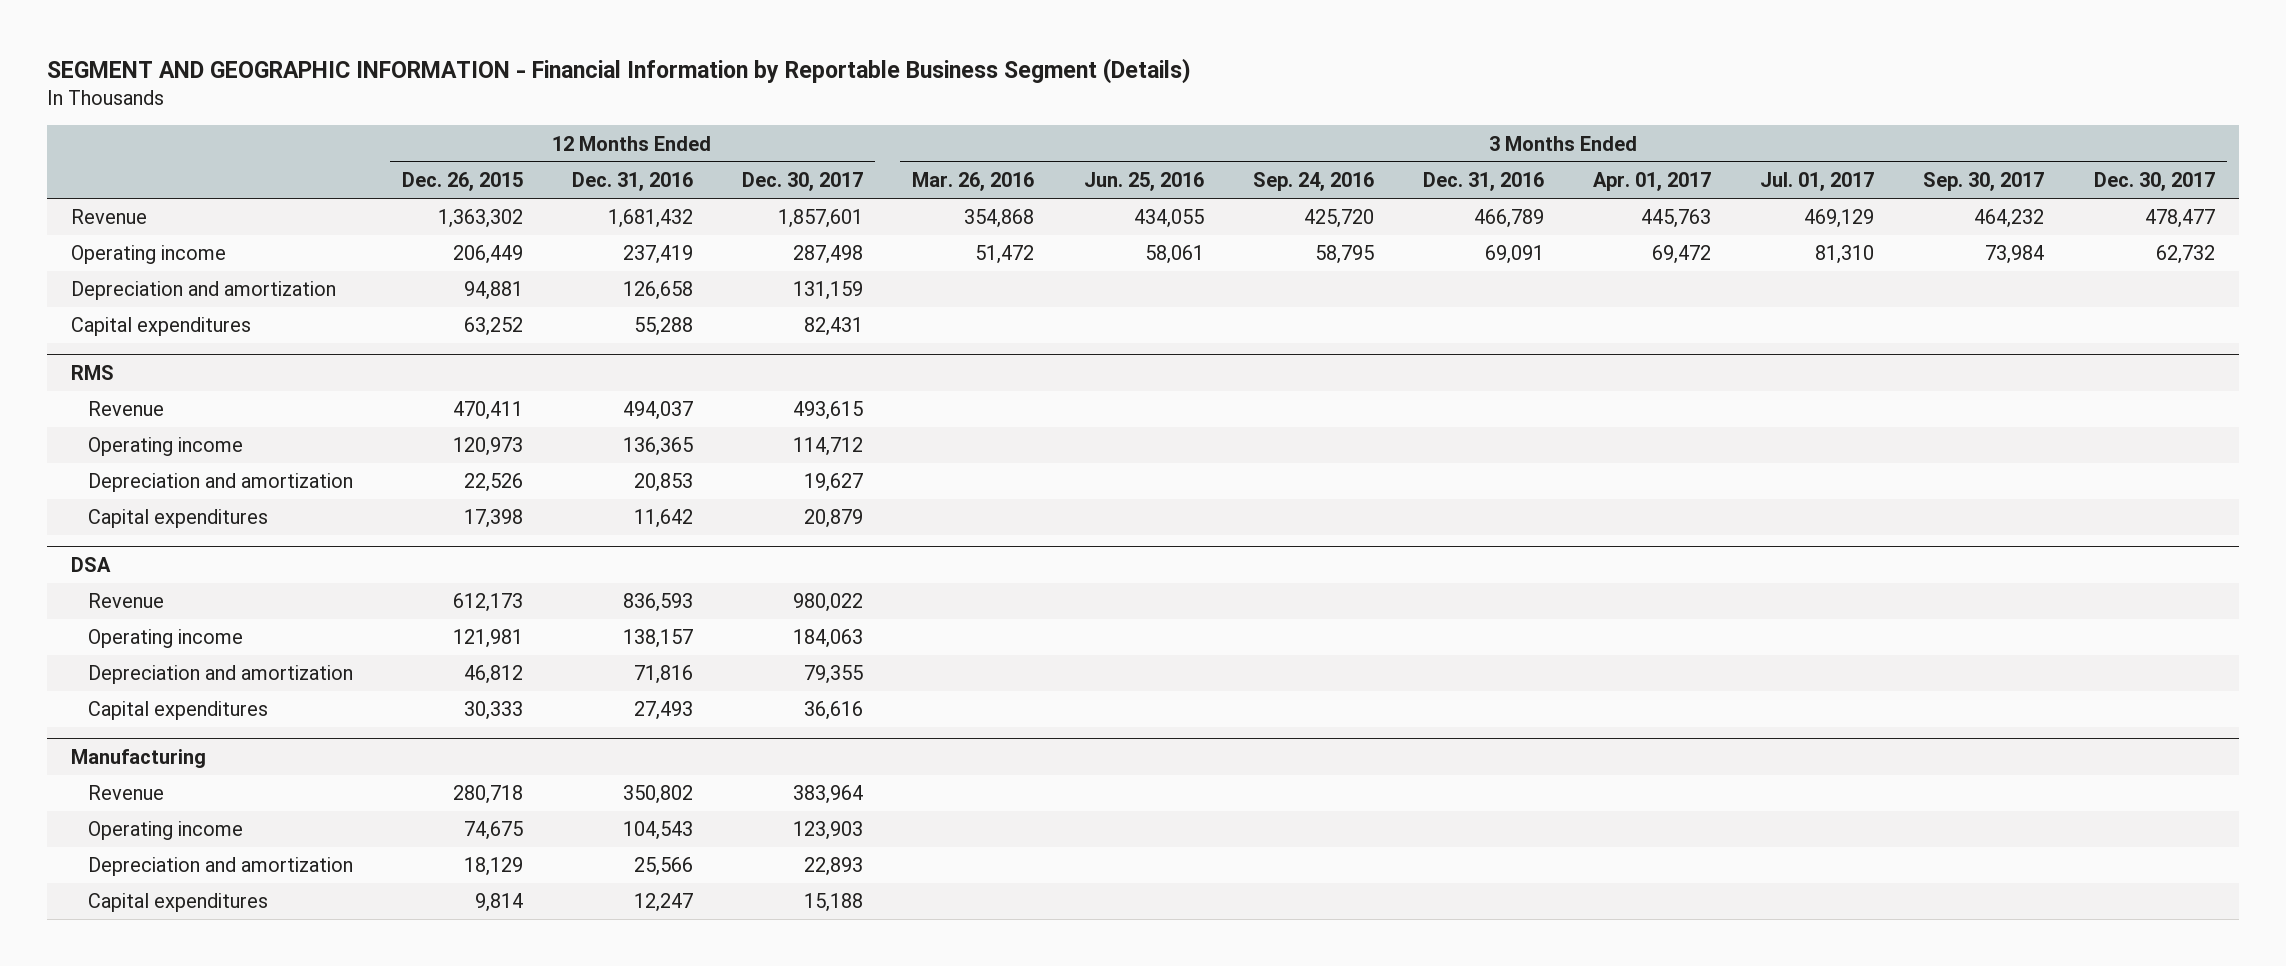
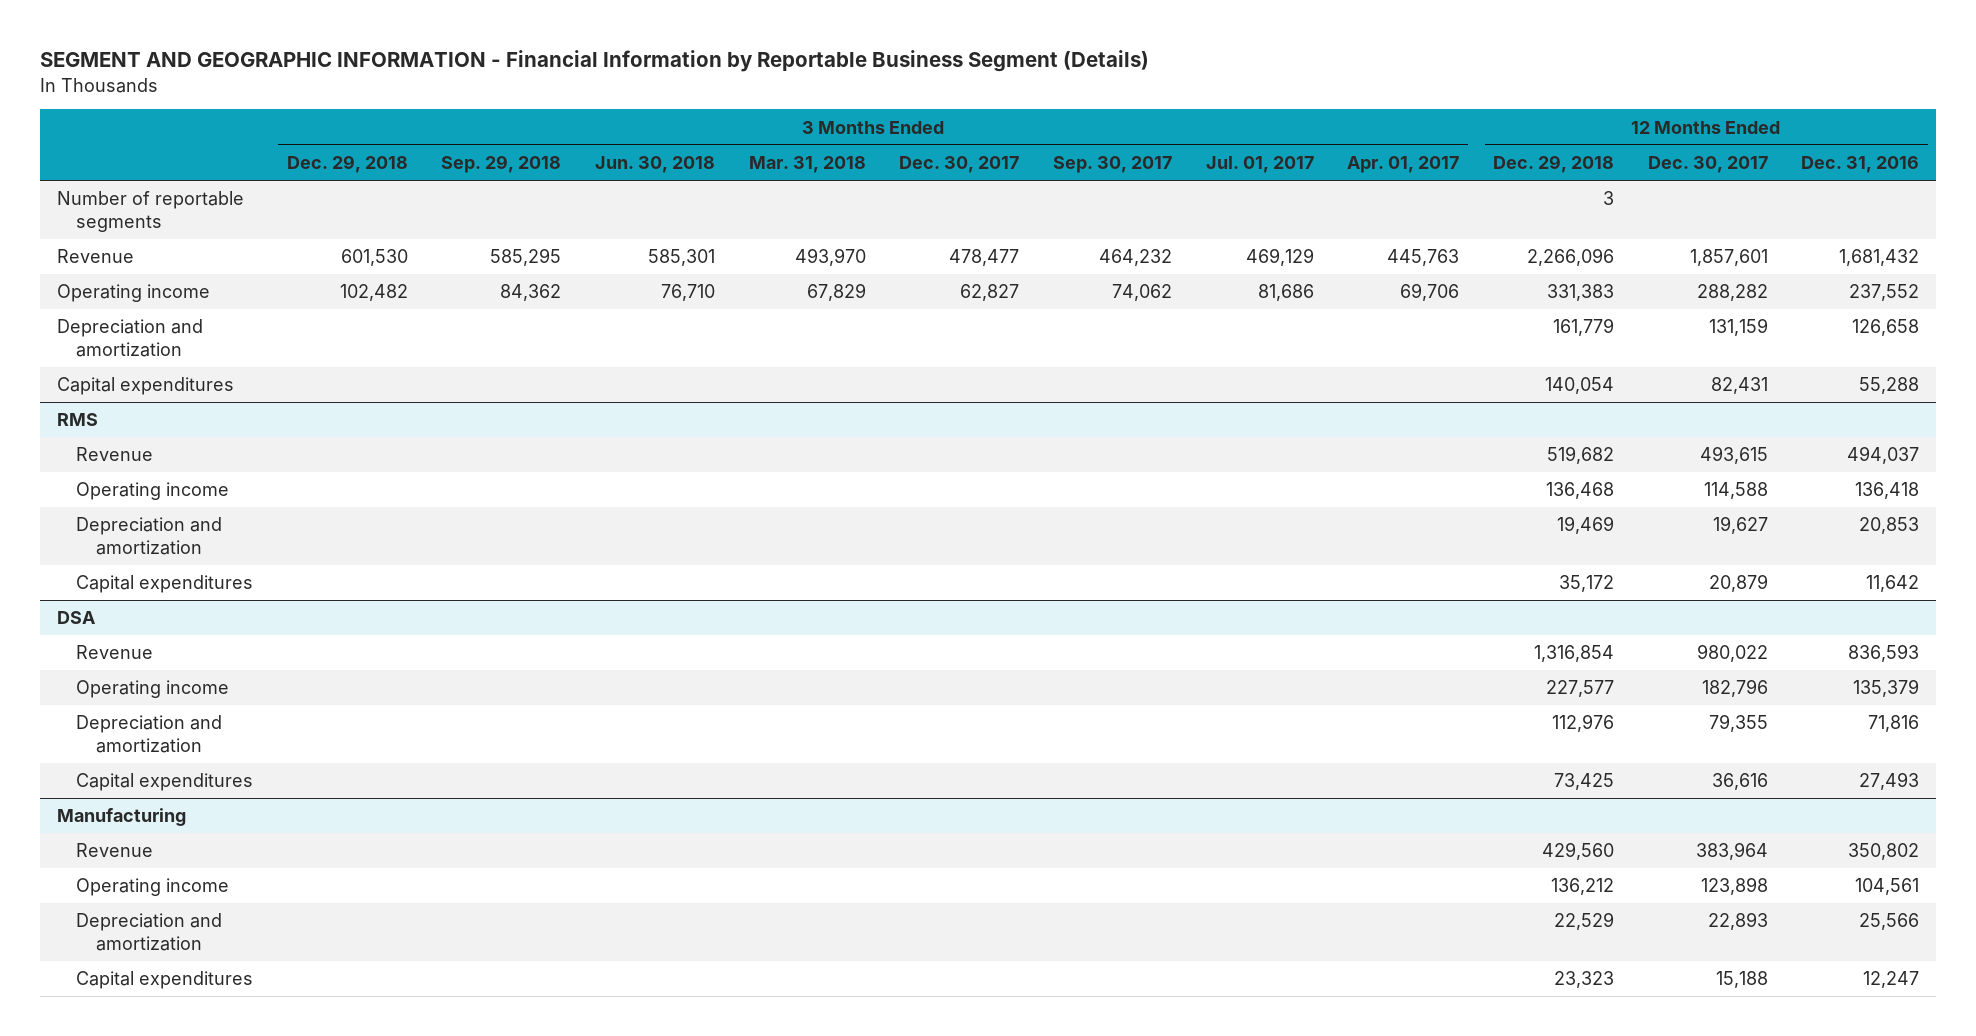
[401,172,523,192] Dec. 26, 2015 -> none
[912,172,1035,192] Mar. 26, 2016 -> none
[1083,172,1204,192] Jun. 25, 2016 -> none
[1252,172,1374,192] Sep. 24, 2016 -> none
[1422,172,1544,192] Dec. 31, 2016 -> none
none -> [286,155,408,174] Dec. 29, 2018
none -> [441,155,562,174] Sep. 29, 2018
none -> [595,156,716,174] Jun. 30, 2018
none -> [748,156,866,174] Mar. 31, 2018
none -> [1493,155,1615,174] Dec. 29, 2018
none -> [56,191,244,232] Number of reportable segments
[622,245,693,265] 237,419 -> [1849,284,1920,302] 237,552
[793,245,864,265] 287,498 -> [1696,284,1768,302] 288,282
[1652,245,1712,265] 69,472 -> [1400,283,1460,302] 69,706
[1815,245,1875,265] 81,310 -> [1257,284,1314,302] 81,686
[1985,245,2045,265] 73,984 -> [1112,284,1173,302] 74,062
[2155,245,2215,265] 62,732 -> [960,284,1020,302] 62,827
[622,437,693,457] 136,365 -> [1855,482,1920,500] 136,418
[793,437,864,457] 114,712 -> [1703,482,1768,500] 114,588
[622,629,693,649] 138,157 -> [1853,679,1920,698] 135,379
[793,629,864,649] 184,063 -> [1701,679,1768,698] 182,796
[622,821,693,841] 104,543 -> [1855,878,1920,896] 104,561
[793,821,864,841] 123,903 -> [1700,877,1768,896] 123,898

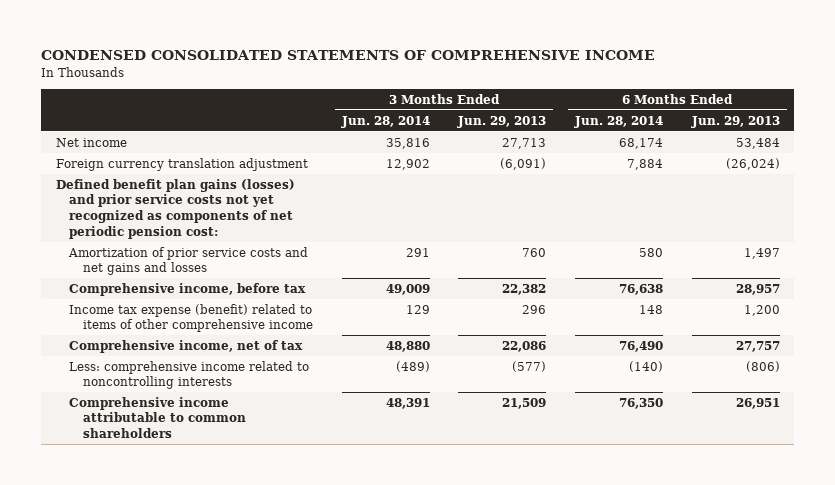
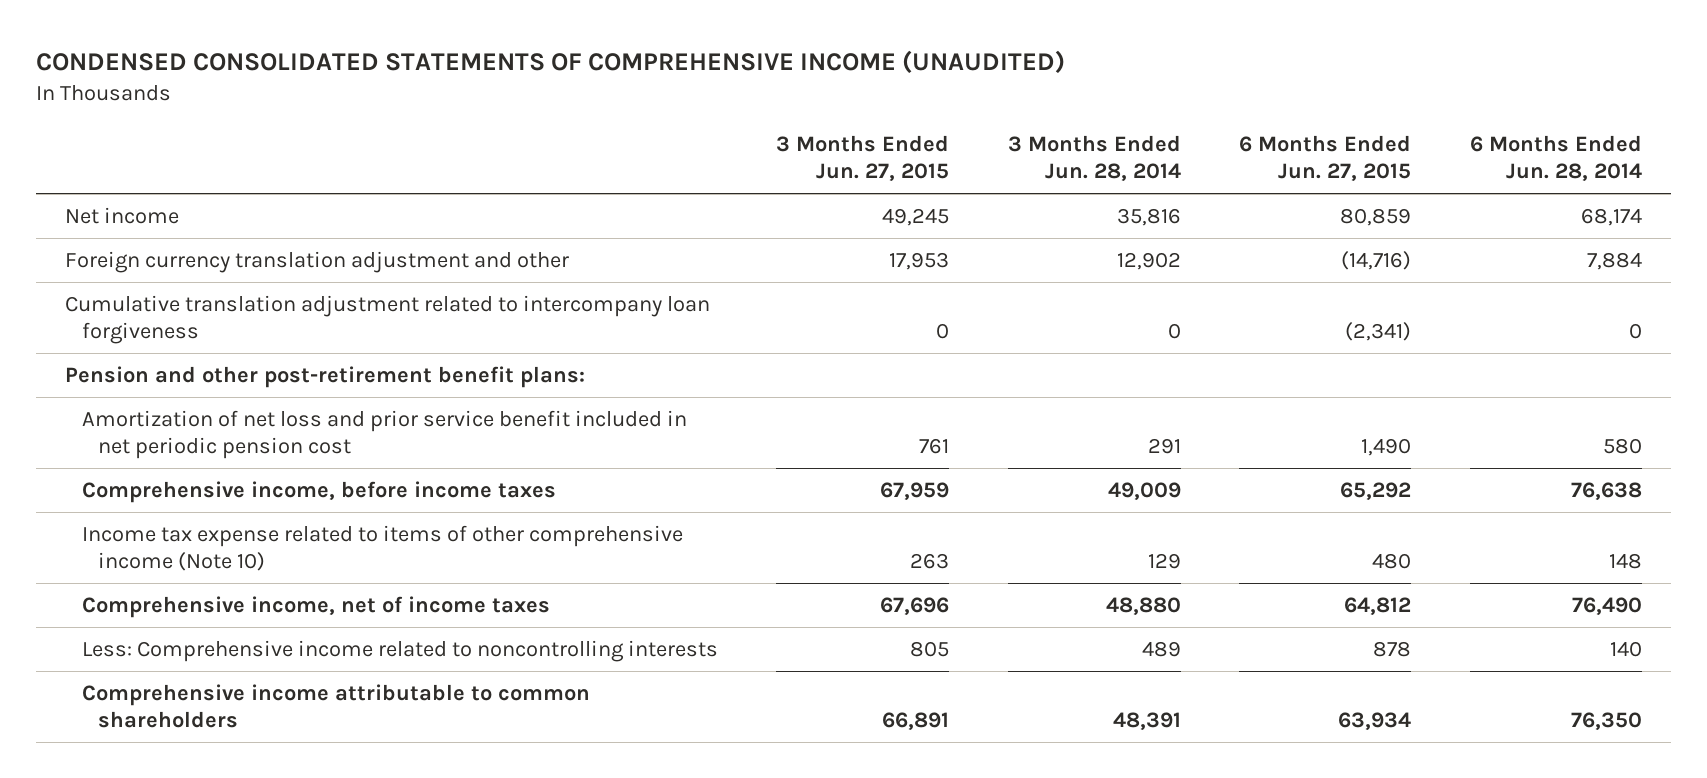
[41,50,656,61] CONDENSED CONSOLIDATED STATEMENTS OF COMPREHENSIVE INCOME -> [35,50,1065,75] CONDENSED CONSOLIDATED STATEMENTS OF COMPREHENSIVE INCOME (UNAUDITED)
[457,115,547,128] Jun. 29, 2013 -> none
[690,115,780,128] Jun. 29, 2013 -> none
none -> [776,135,950,182] 3 Months Ended Jun. 27, 2015
none -> [1239,135,1412,182] 6 Months Ended Jun. 27, 2015
[55,157,308,171] Foreign currency translation adjustment -> [64,251,569,274] Foreign currency translation adjustment and other
none -> [64,295,710,344] Cumulative translation adjustment related to intercompany loan forgiveness
[55,178,295,239] Defined benefit plan gains (losses) and prior service costs not yet recognized as components of net periodic pension cost: -> [64,366,585,389] Pension and other post-retirement benefit plans:
[68,246,309,276] Amortization of prior service costs and net gains and losses -> [81,410,687,459] Amortization of net loss and prior service benefit included in net periodic pension cost
[69,282,307,296] Comprehensive income, before tax -> [81,481,556,504] Comprehensive income, before income taxes
[69,303,314,333] Income tax expense (benefit) related to items of other comprehensive income -> [81,525,683,571] Income tax expense related to items of other comprehensive income (Note 10)
[69,339,304,353] Comprehensive income, net of tax -> [81,596,550,619] Comprehensive income, net of income taxes
[69,360,310,390] Less: comprehensive income related to noncontrolling interests -> [81,640,718,663] Less: Comprehensive income related to noncontrolling interests
[395,360,430,372] (489) -> [1141,641,1181,658] 489
[628,360,663,372] (140) -> [1609,641,1642,658] 140

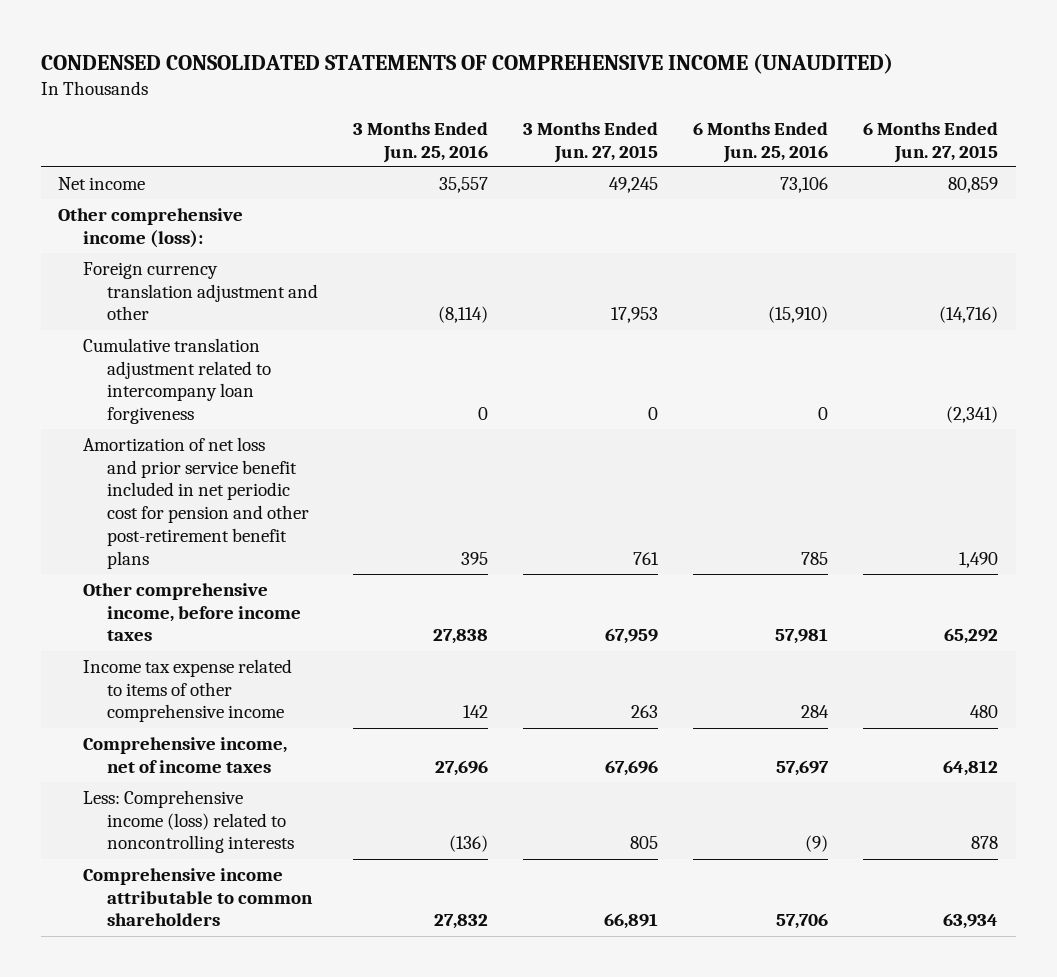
[1007,135,1181,182] 3 Months Ended Jun. 28, 2014 -> none
[1469,135,1642,182] 6 Months Ended Jun. 28, 2014 -> none
none -> [353,121,489,163] 3 Months Ended Jun. 25, 2016
none -> [693,121,829,163] 6 Months Ended Jun. 25, 2016
none -> [58,207,244,248] Other comprehensive income (loss):
[64,366,585,389] Pension and other post-retirement benefit plans: -> none
[81,410,687,459] Amortization of net loss and prior service benefit included in net periodic pension cost -> [82,436,310,569] Amortization of net loss and prior service benefit included in net periodic cost for pension and other post-retirement benefit plans
[81,481,556,504] Comprehensive income, before income taxes -> [82,582,302,642] Other comprehensive income, before income taxes
[81,525,683,571] Income tax expense related to items of other comprehensive income (Note 10) -> [82,658,292,723] Income tax expense related to items of other comprehensive income
[81,640,718,663] Less: Comprehensive income related to noncontrolling interests -> [82,789,295,854] Less: Comprehensive income (loss) related to noncontrolling interests

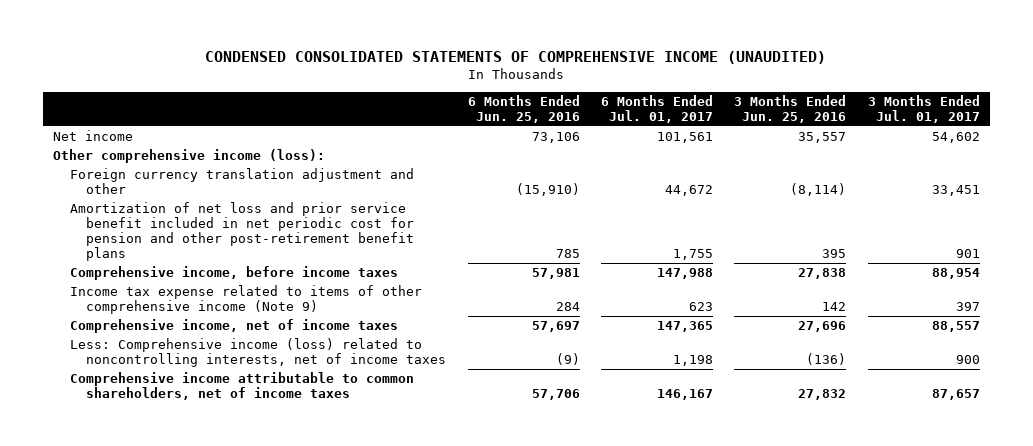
[523,121,659,163] 3 Months Ended Jun. 27, 2015 -> none
[863,121,999,163] 6 Months Ended Jun. 27, 2015 -> none
none -> [600,95,713,123] 6 Months Ended Jul. 01, 2017
none -> [867,95,980,123] 3 Months Ended Jul. 01, 2017
[82,337,272,425] Cumulative translation adjustment related to intercompany loan forgiveness -> none
[82,582,302,642] Other comprehensive income, before income taxes -> [69,266,398,281] Comprehensive income, before income taxes
[82,658,292,723] Income tax expense related to items of other comprehensive income -> [69,285,422,315] Income tax expense related to items of other comprehensive income (Note 9)
[82,789,295,854] Less: Comprehensive income (loss) related to noncontrolling interests -> [69,338,447,368] Less: Comprehensive income (loss) related to noncontrolling interests, net of income taxes
[82,867,314,927] Comprehensive income attributable to common shareholders -> [69,372,414,401] Comprehensive income attributable to common shareholders, net of income taxes

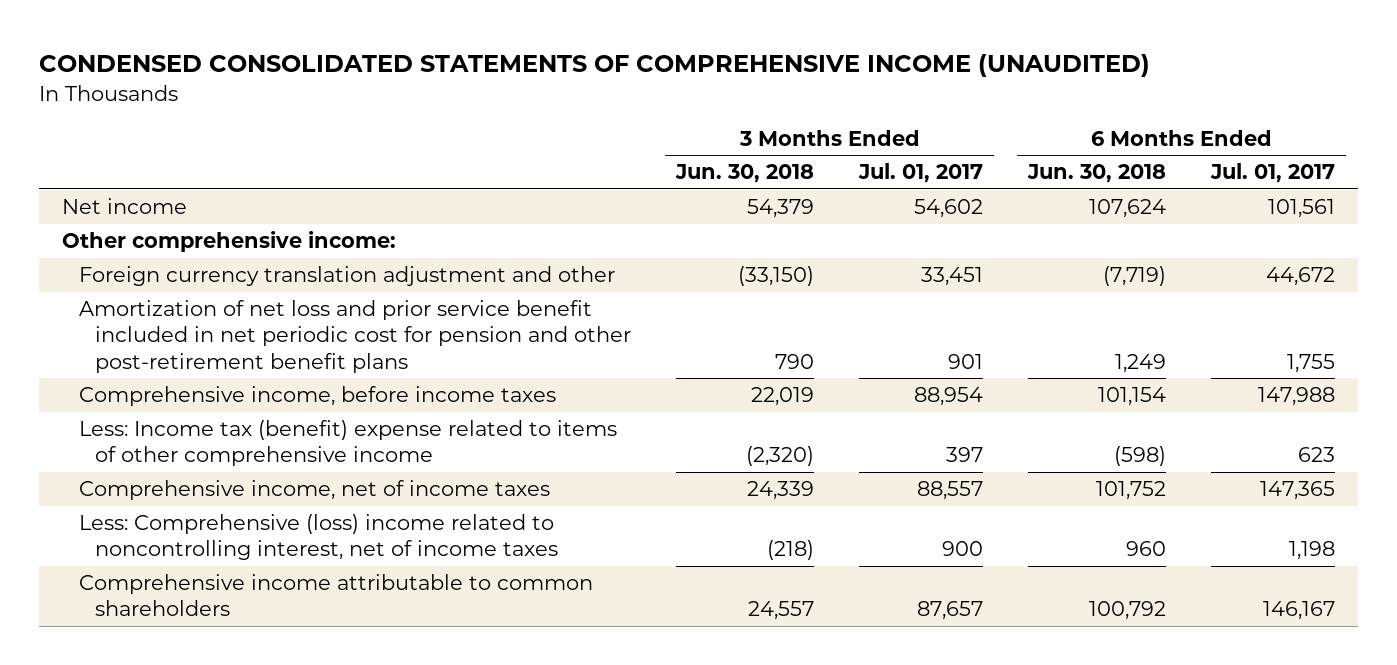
[467,95,580,123] 6 Months Ended Jun. 25, 2016 -> none
[734,95,847,123] 3 Months Ended Jun. 25, 2016 -> none
none -> [675,164,815,184] Jun. 30, 2018
none -> [1027,164,1167,184] Jun. 30, 2018
[53,149,326,164] Other comprehensive income (loss): -> [61,231,396,253] Other comprehensive income:
[69,285,422,315] Income tax expense related to items of other comprehensive income (Note 9) -> [78,420,617,467] Less: Income tax (benefit) expense related to items of other comprehensive income
[69,338,447,368] Less: Comprehensive income (loss) related to noncontrolling interests, net of income taxes -> [78,514,559,561] Less: Comprehensive (loss) income related to noncontrolling interest, net of income taxes
[69,372,414,401] Comprehensive income attributable to common shareholders, net of income taxes -> [78,574,593,617] Comprehensive income attributable to common shareholders

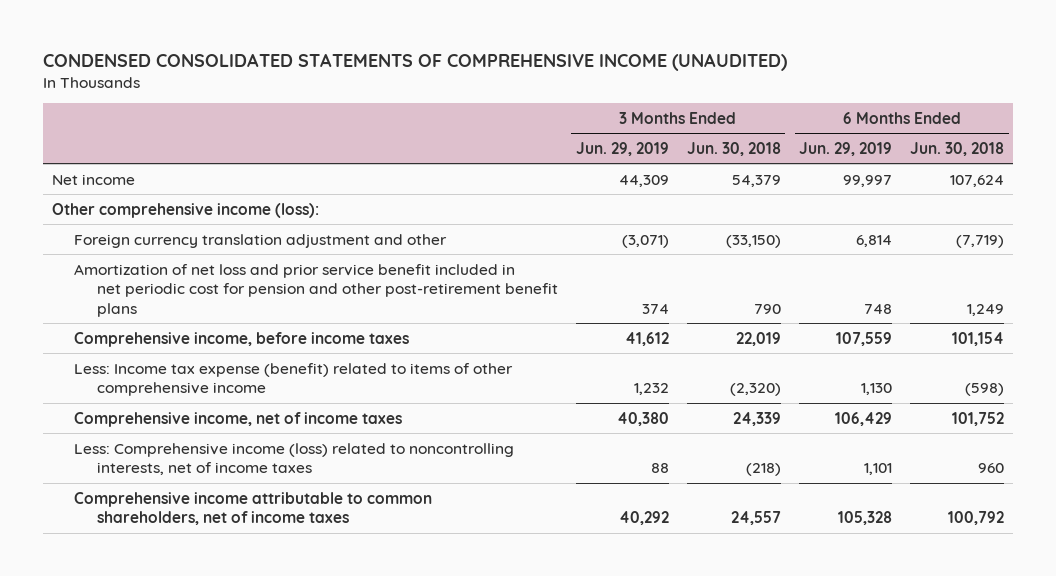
[858,163,984,184] Jul. 01, 2017 -> none
[1210,163,1336,184] Jul. 01, 2017 -> none
none -> [575,141,669,156] Jun. 29, 2019
none -> [799,141,893,156] Jun. 29, 2019
[61,231,396,253] Other comprehensive income: -> [51,202,319,218] Other comprehensive income (loss):
[78,420,617,467] Less: Income tax (benefit) expense related to items of other comprehensive income -> [74,362,514,397] Less: Income tax expense (benefit) related to items of other comprehensive income
[78,514,559,561] Less: Comprehensive (loss) income related to noncontrolling interest, net of income taxes -> [74,442,515,476] Less: Comprehensive income (loss) related to noncontrolling interests, net of income taxes
[78,574,593,617] Comprehensive income attributable to common shareholders -> [74,491,433,526] Comprehensive income attributable to common shareholders, net of income taxes

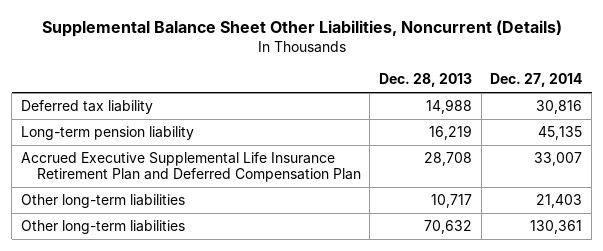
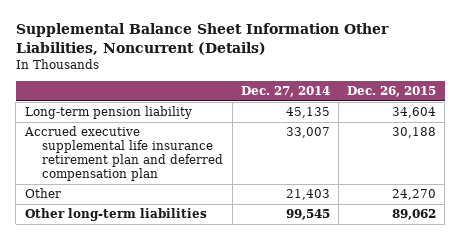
[41,20,562,38] Supplemental Balance Sheet Other Liabilities, Noncurrent (Details) -> [15,23,389,56] Supplemental Balance Sheet Information Other Liabilities, Noncurrent (Details)
[379,73,473,88] Dec. 28, 2013 -> none
none -> [346,86,436,98] Dec. 26, 2015
[20,100,153,115] Deferred tax liability -> none
[20,220,185,235] Other long-term liabilities -> none
[20,152,361,183] Accrued Executive Supplemental Life Insurance Retirement Plan and Deferred Compensation Plan -> [23,126,224,182] Accrued executive supplemental life insurance retirement plan and deferred compensation plan
none -> [24,188,61,199] Other
[536,194,583,209] 21,403 -> [285,209,330,221] 99,545

